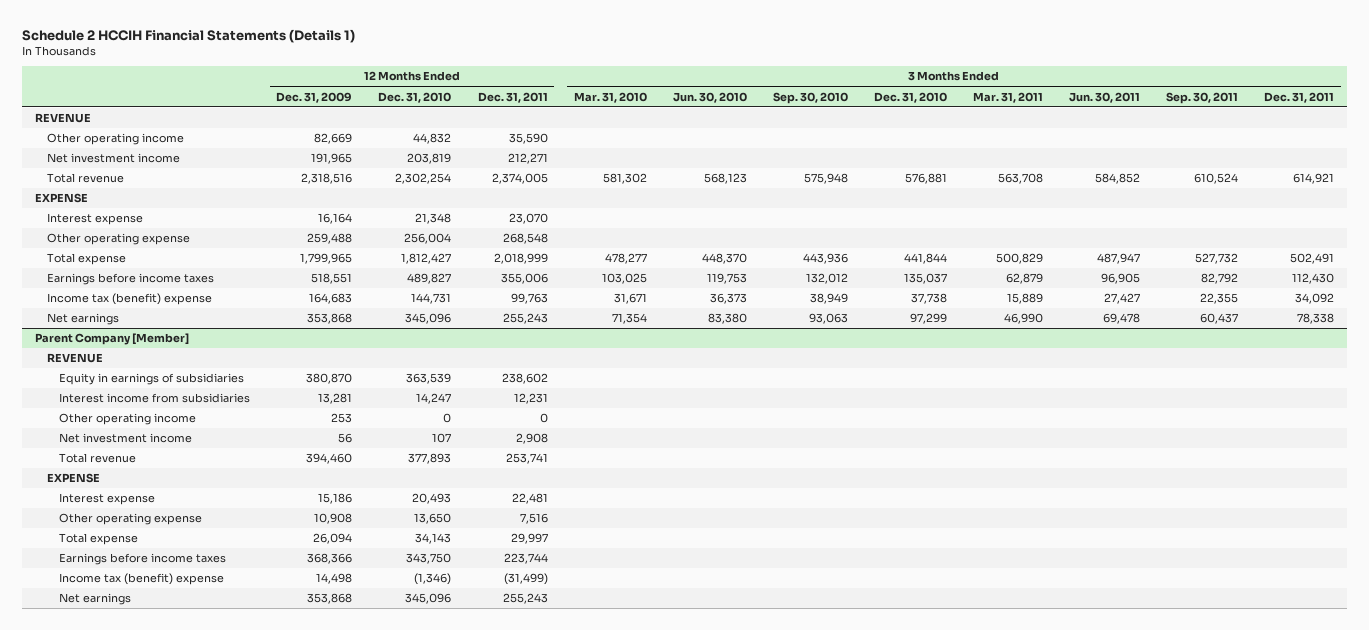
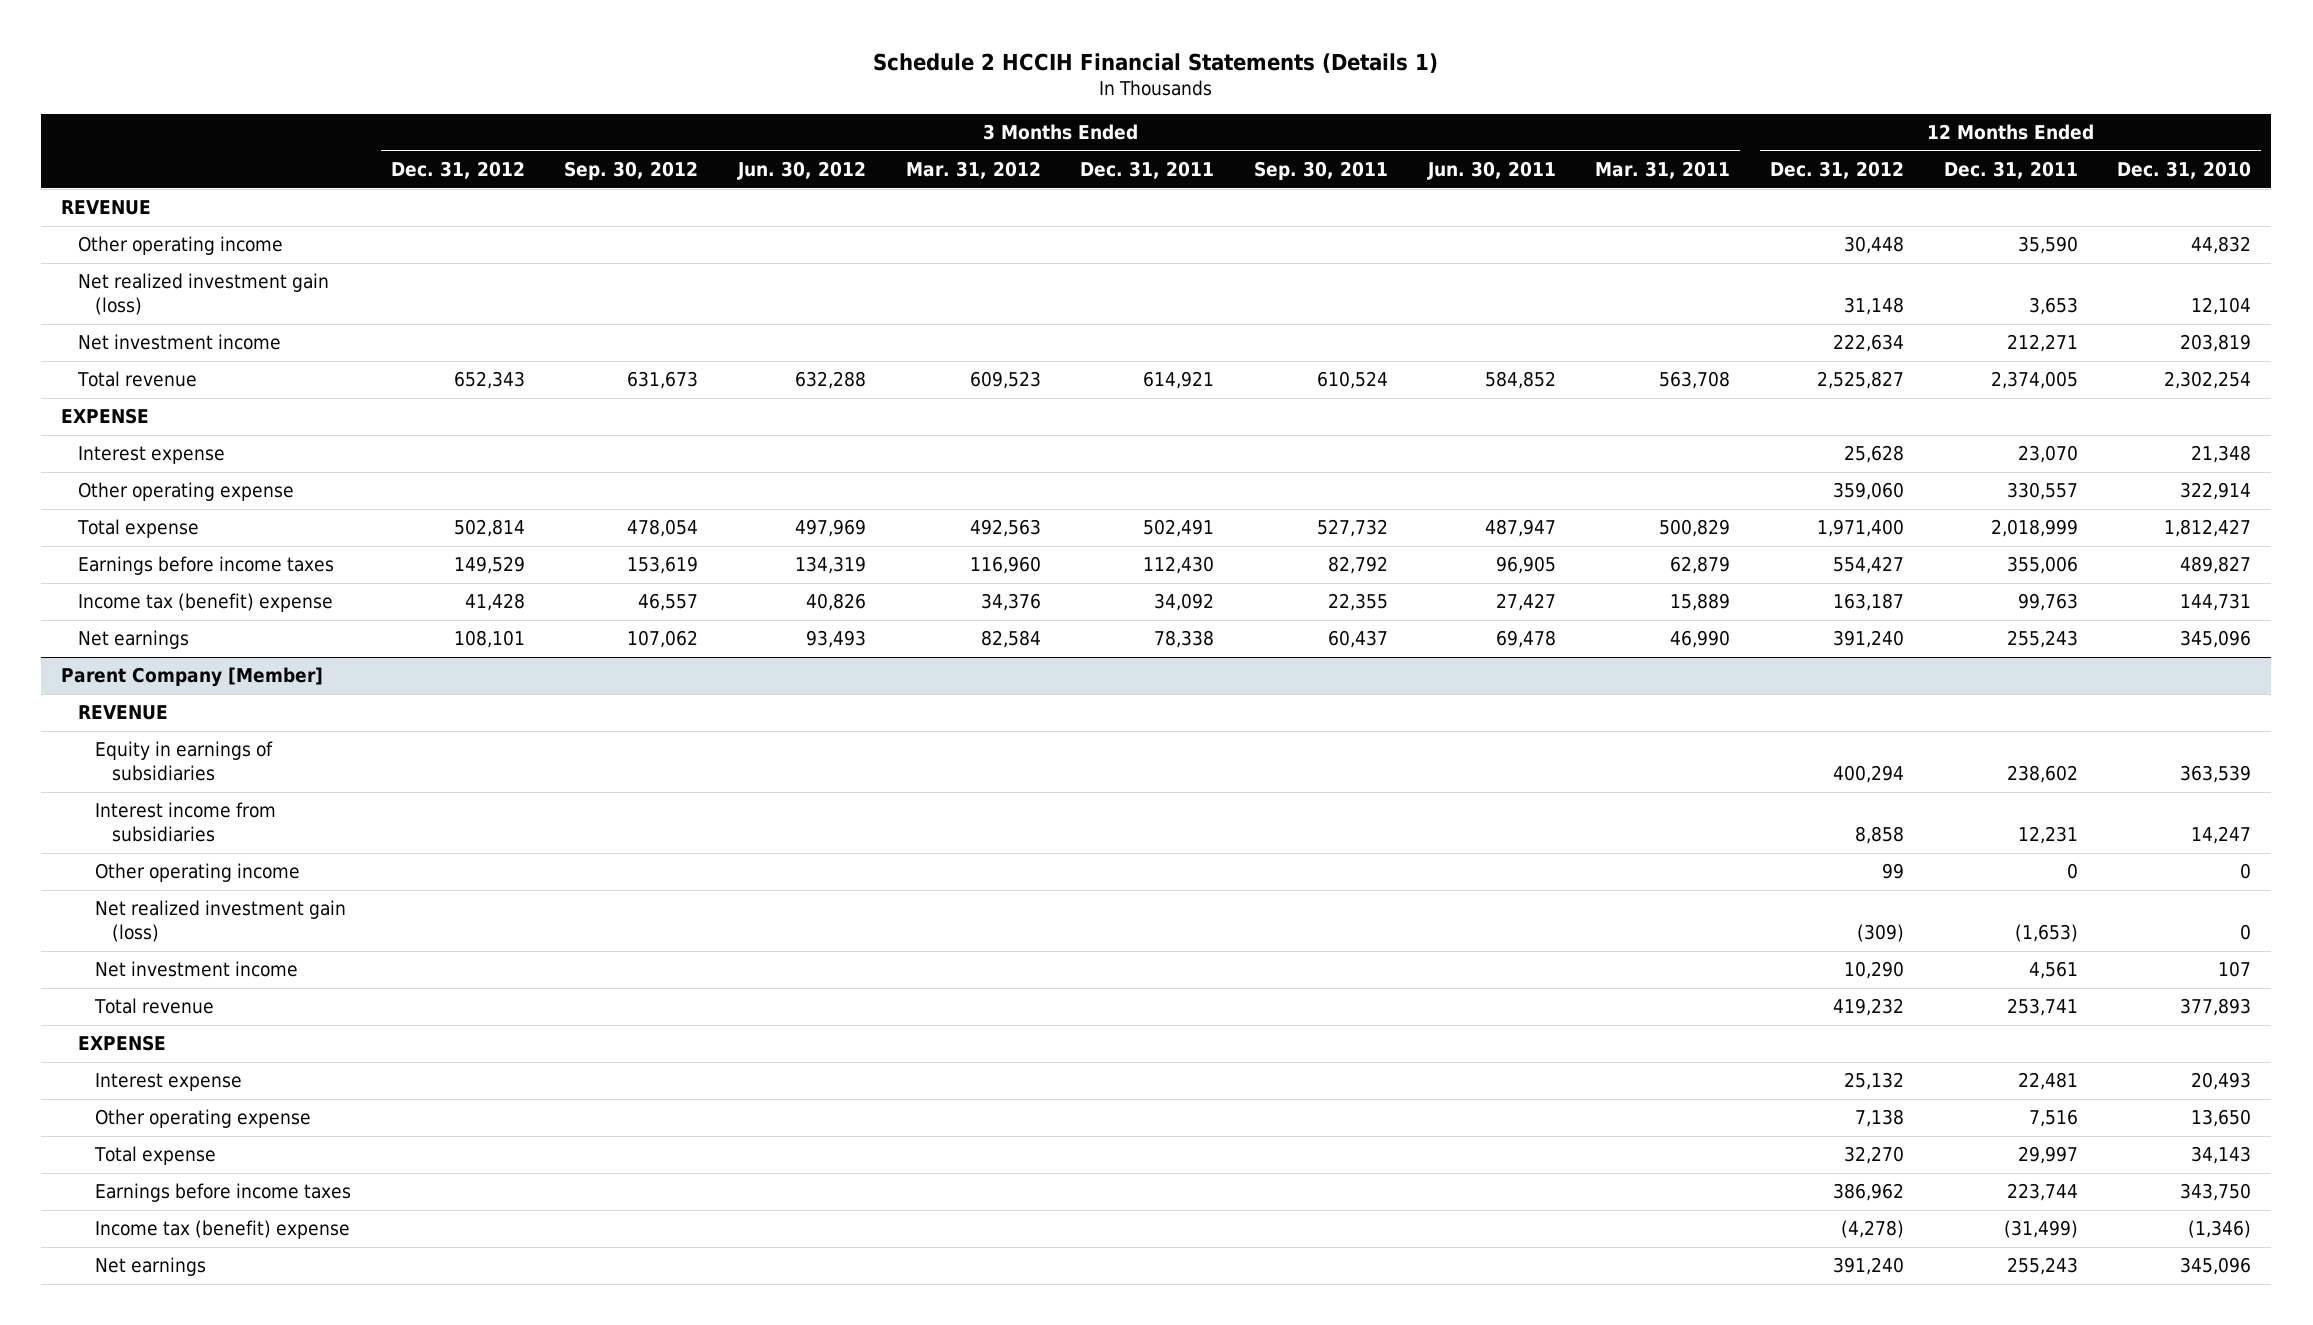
[276,91,353,103] Dec. 31, 2009 -> none
[573,91,647,103] Mar. 31, 2010 -> none
[672,91,747,103] Jun. 30, 2010 -> none
[772,91,848,104] Sep. 30, 2010 -> none
[873,91,947,103] Dec. 31, 2010 -> none
none -> [390,161,525,180] Dec. 31, 2012
none -> [564,161,699,181] Sep. 30, 2012
none -> [737,161,867,181] Jun. 30, 2012
none -> [905,161,1041,180] Mar. 31, 2012
none -> [1770,161,1905,180] Dec. 31, 2012
none -> [78,273,330,316] Net realized investment gain (loss)
[404,233,452,245] 256,004 -> [2180,482,2252,501] 322,914
[502,233,548,245] 268,548 -> [2006,482,2078,501] 330,557
none -> [95,900,347,943] Net realized investment gain (loss)
[515,433,548,445] 2,908 -> [2028,961,2078,980] 4,561

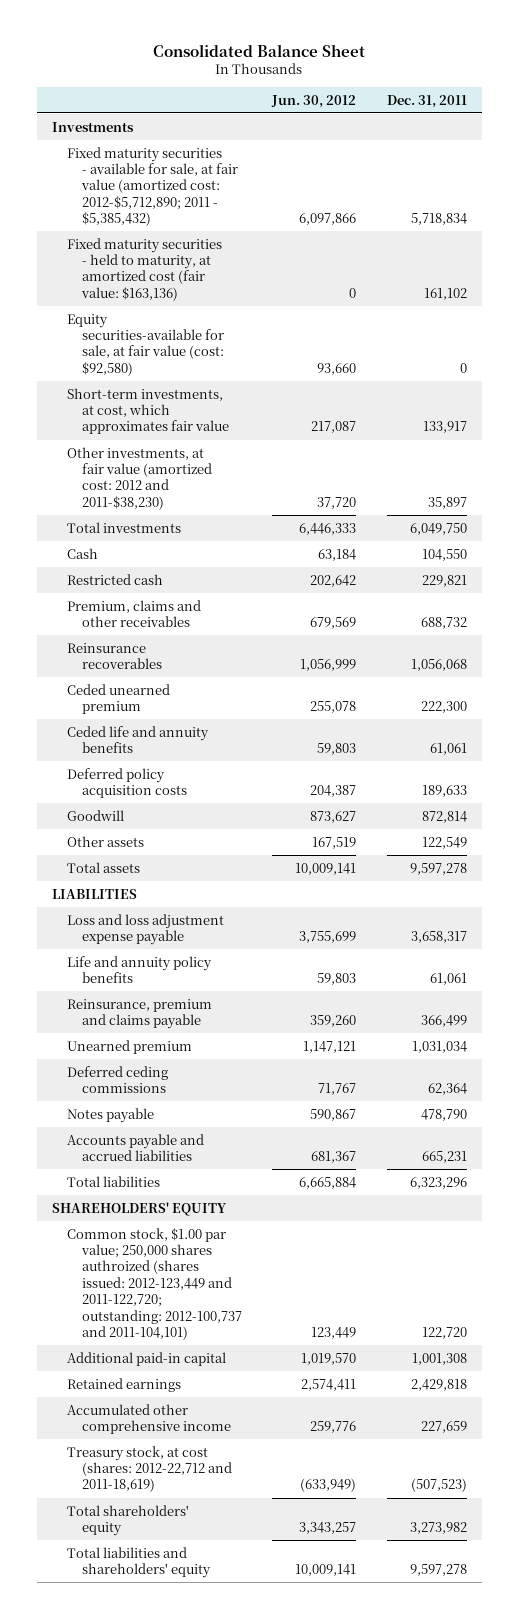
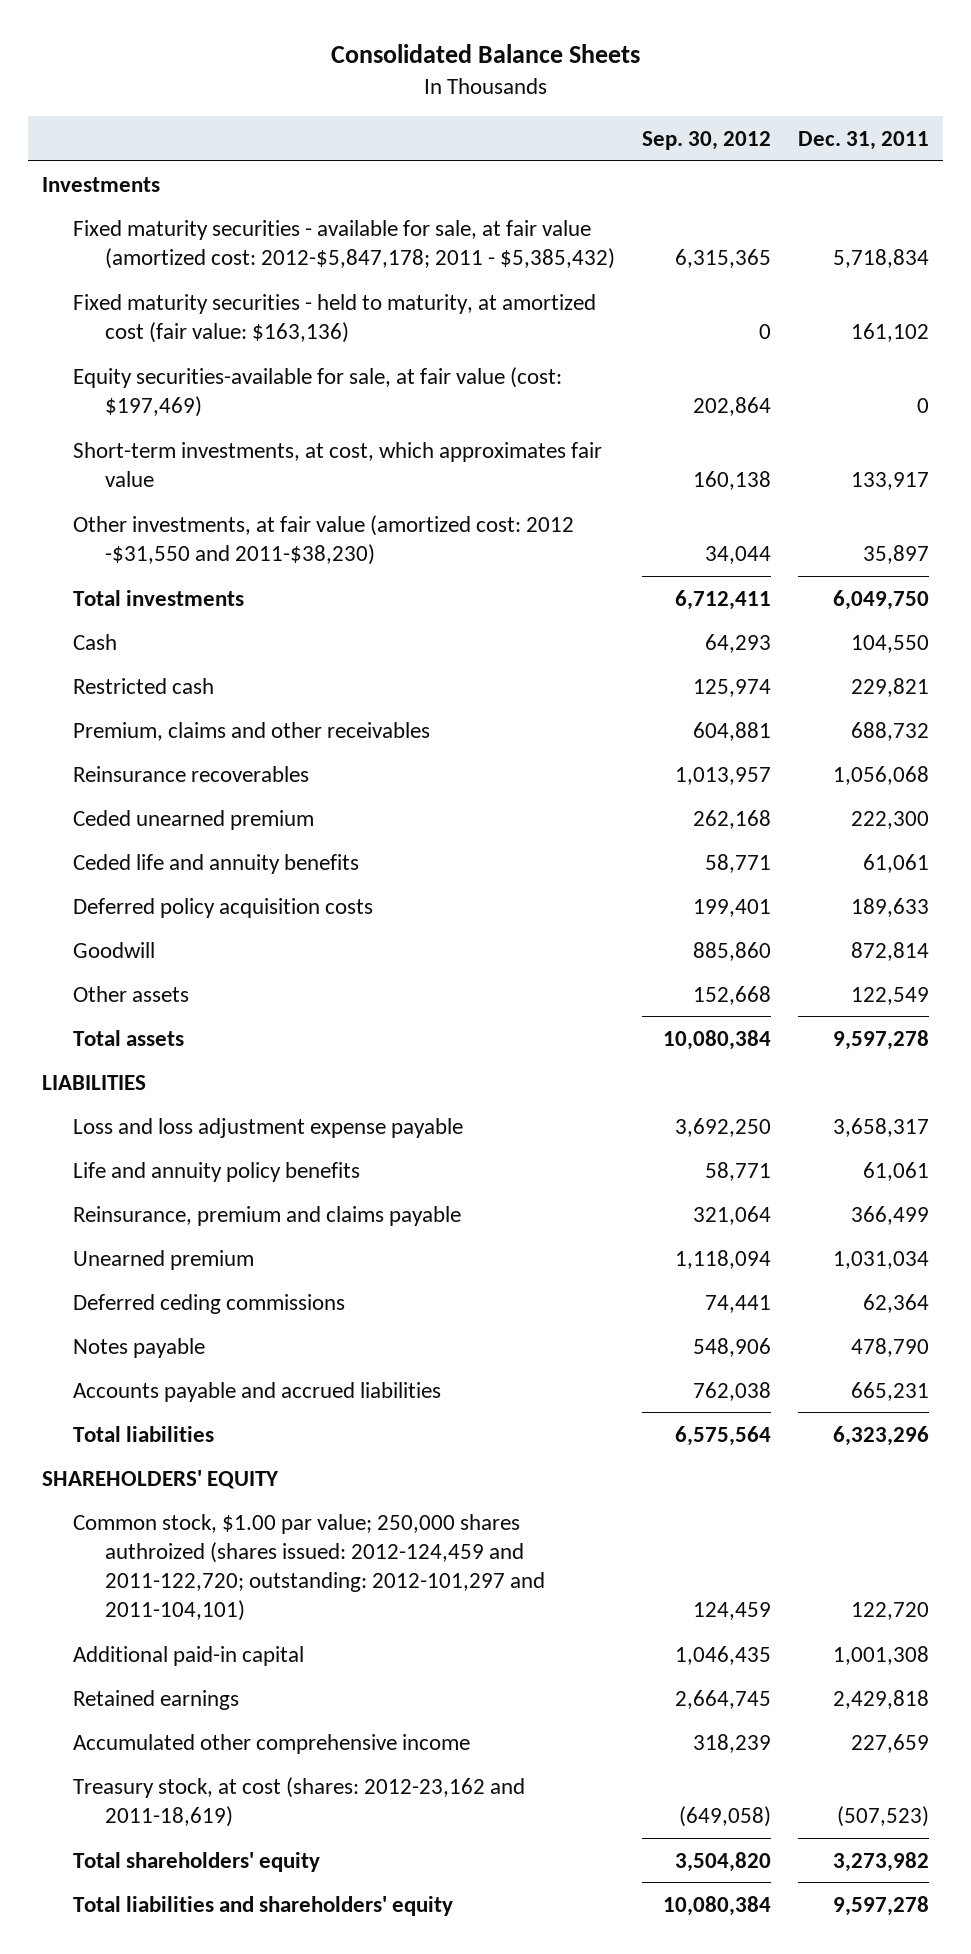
[153,43,366,57] Consolidated Balance Sheet -> [330,44,640,64] Consolidated Balance Sheets
[271,94,357,108] Jun. 30, 2012 -> none
none -> [642,130,772,150] Sep. 30, 2012
[66,146,238,227] Fixed maturity securities - available for sale, at fair value (amortized cost: 2012-$5,712,890; 2011 - $5,385,432) -> [73,219,615,269] Fixed maturity securities - available for sale, at fair value (amortized cost: 2012-$5,847,178; 2011 - $5,385,432)
[66,313,224,376] Equity securities-available for sale, at fair value (cost: $92,580) -> [73,366,563,417] Equity securities-available for sale, at fair value (cost: $197,469)
[66,446,212,510] Other investments, at fair value (amortized cost: 2012 and 2011-$38,230) -> [73,514,575,565] Other investments, at fair value (amortized cost: 2012 -$31,550 and 2011-$38,230)
[66,1227,242,1340] Common stock, $1.00 par value; 250,000 shares authroized (shares issued: 2012-123,449 and 2011-122,720; outstanding: 2012-100,737 and 2011-104,101) -> [73,1513,545,1621] Common stock, $1.00 par value; 250,000 shares authroized (shares issued: 2012-124,459 and 2011-122,720; outstanding: 2012-101,297 and 2011-104,101)
[66,1445,232,1493] Treasury stock, at cost (shares: 2012-22,712 and 2011-18,619) -> [73,1776,526,1827] Treasury stock, at cost (shares: 2012-23,162 and 2011-18,619)

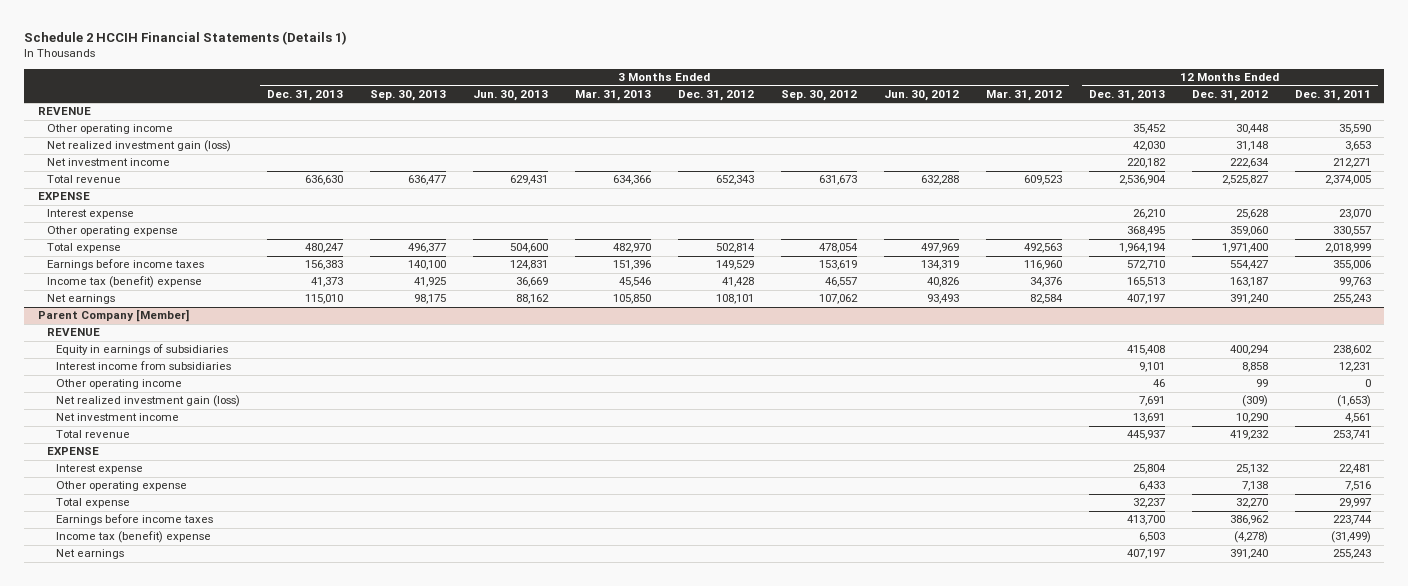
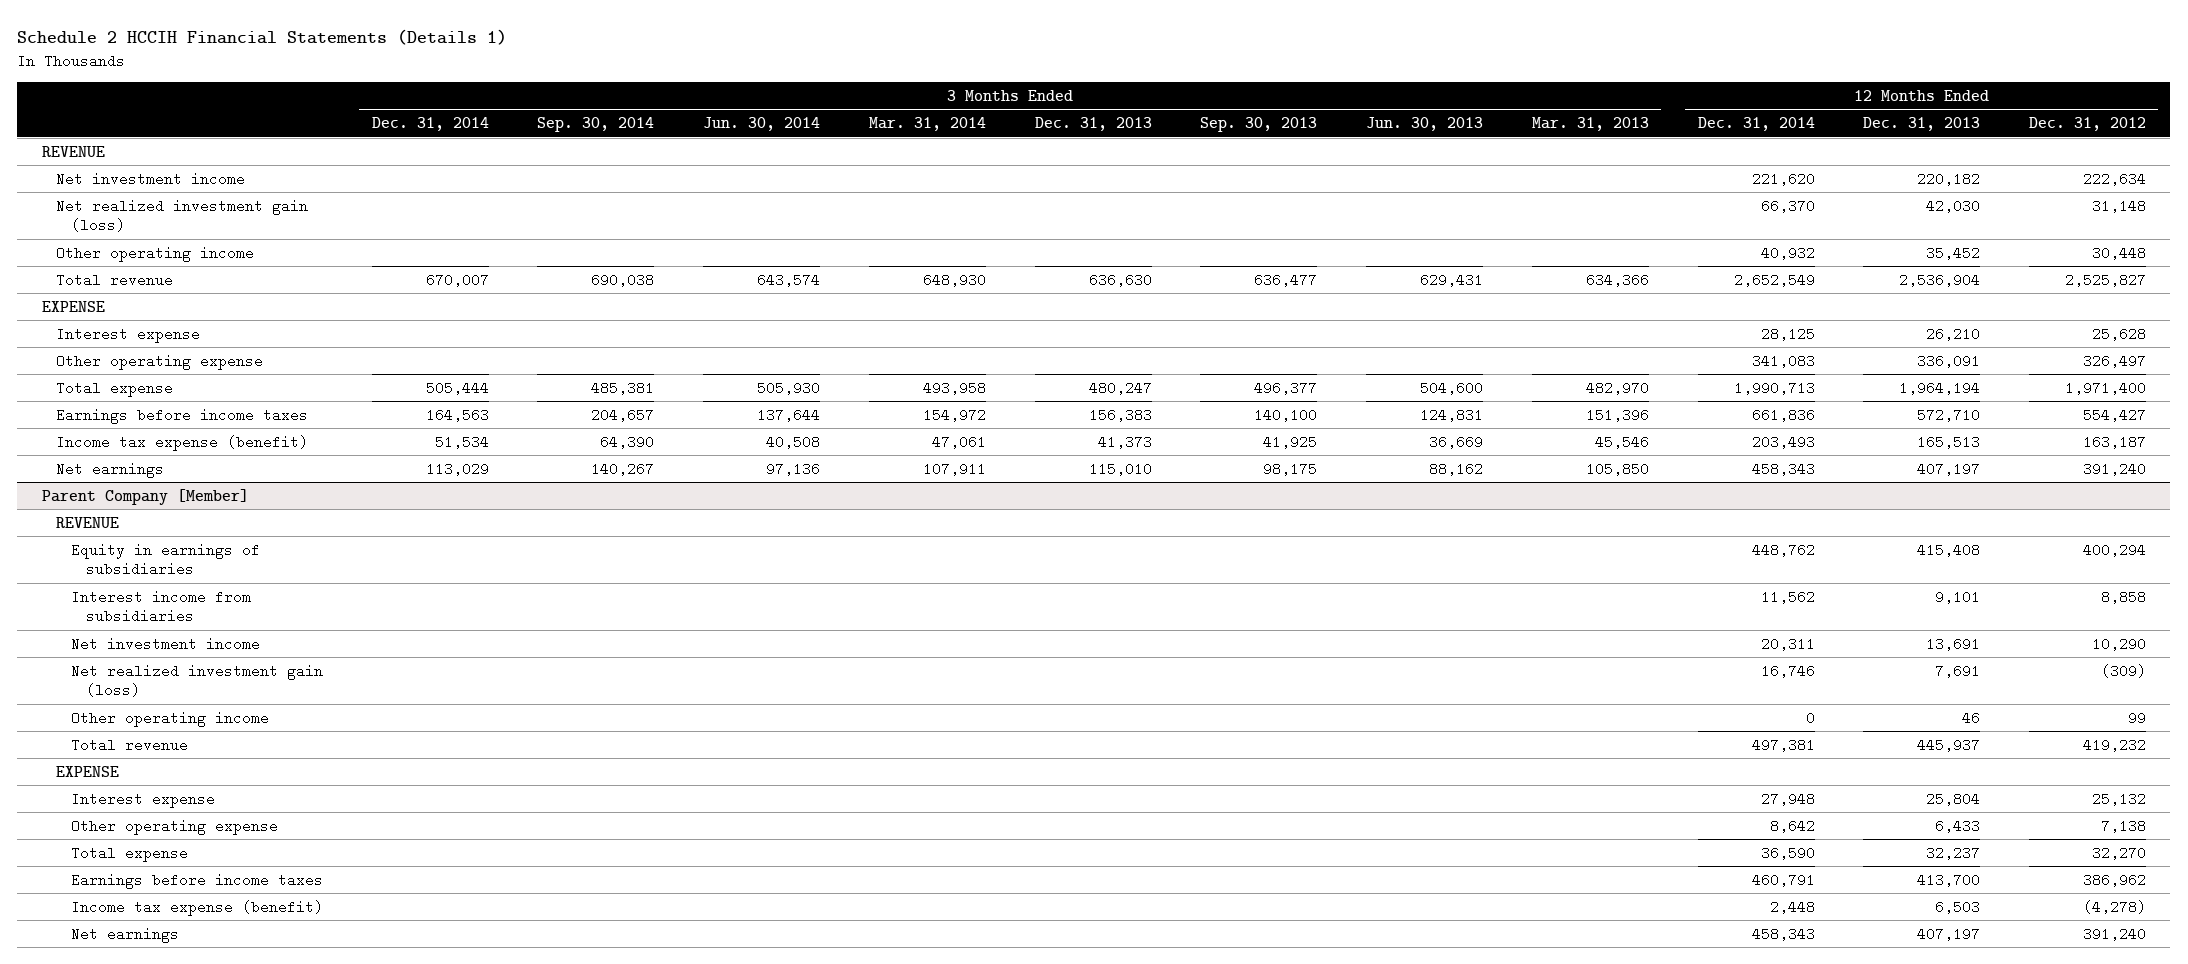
[677,89,754,101] Dec. 31, 2012 -> none
[780,89,857,101] Sep. 30, 2012 -> none
[883,89,959,101] Jun. 30, 2012 -> none
[985,89,1062,101] Mar. 31, 2012 -> none
[1294,89,1371,101] Dec. 31, 2011 -> none
none -> [371,117,489,132] Dec. 31, 2014
none -> [537,117,655,133] Sep. 30, 2014
none -> [703,117,821,132] Jun. 30, 2014
none -> [868,117,986,132] Mar. 31, 2014
none -> [1697,117,1815,132] Dec. 31, 2014
[46,140,231,153] Net realized investment gain (loss) -> [56,198,309,233] Net realized investment gain (loss)
[46,124,173,135] Other operating income -> [56,245,255,262] Other operating income
[1126,226,1165,237] 368,495 -> [1917,353,1981,368] 336,091
[1229,226,1268,237] 359,060 -> [2083,353,2147,368] 326,497
[46,276,202,289] Income tax (benefit) expense -> [56,434,309,451] Income tax expense (benefit)
[56,395,241,408] Net realized investment gain (loss) -> [70,663,323,698] Net realized investment gain (loss)
[56,379,183,390] Other operating income -> [70,710,269,727] Other operating income
[56,531,212,544] Income tax (benefit) expense -> [70,899,323,916] Income tax expense (benefit)

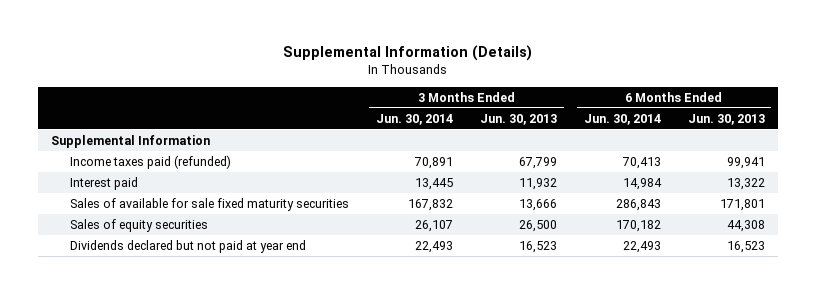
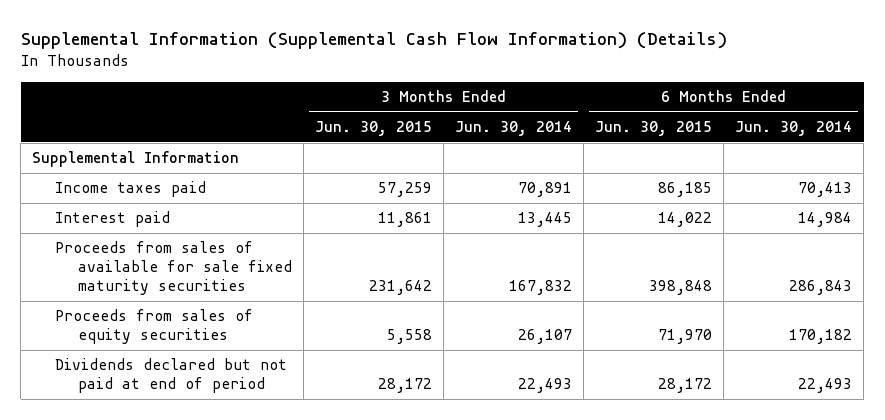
[282,45,532,62] Supplemental Information (Details) -> [20,32,727,50] Supplemental Information (Supplemental Cash Flow Information) (Details)
[479,113,557,125] Jun. 30, 2013 -> none
[687,113,765,125] Jun. 30, 2013 -> none
none -> [315,121,433,137] Jun. 30, 2015
none -> [595,121,713,137] Jun. 30, 2015
[70,155,232,170] Income taxes paid (refunded) -> [55,181,207,198] Income taxes paid
[70,198,350,212] Sales of available for sale fixed maturity securities -> [55,241,292,296] Proceeds from sales of available for sale fixed maturity securities
[70,219,209,233] Sales of equity securities -> [55,309,254,345] Proceeds from sales of equity securities
[70,240,307,254] Dividends declared but not paid at year end -> [55,358,288,394] Dividends declared but not paid at end of period

